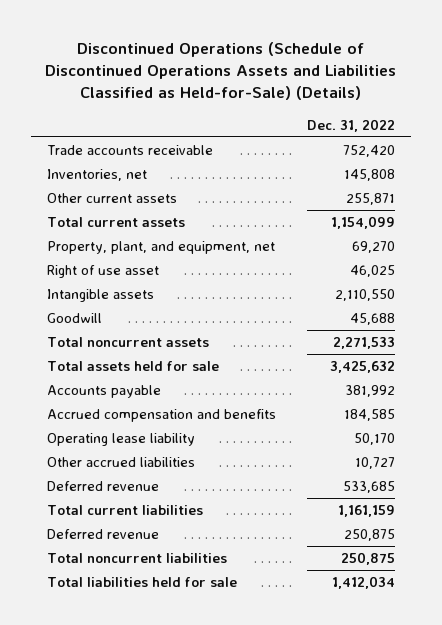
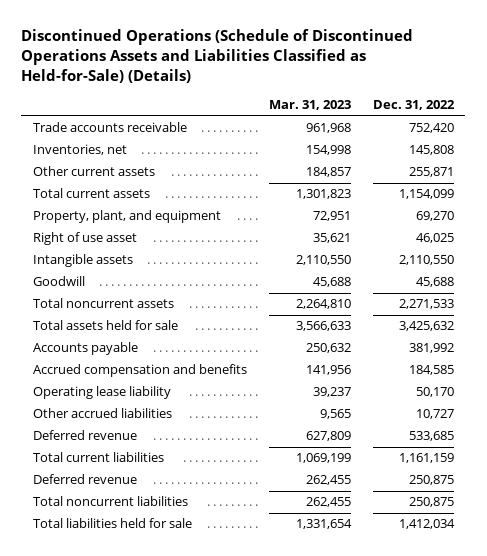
none -> [268,100,351,111] Mar. 31, 2023
[46,240,275,254] Property, plant, and equipment, net -> [32,210,221,224] Property, plant, and equipment

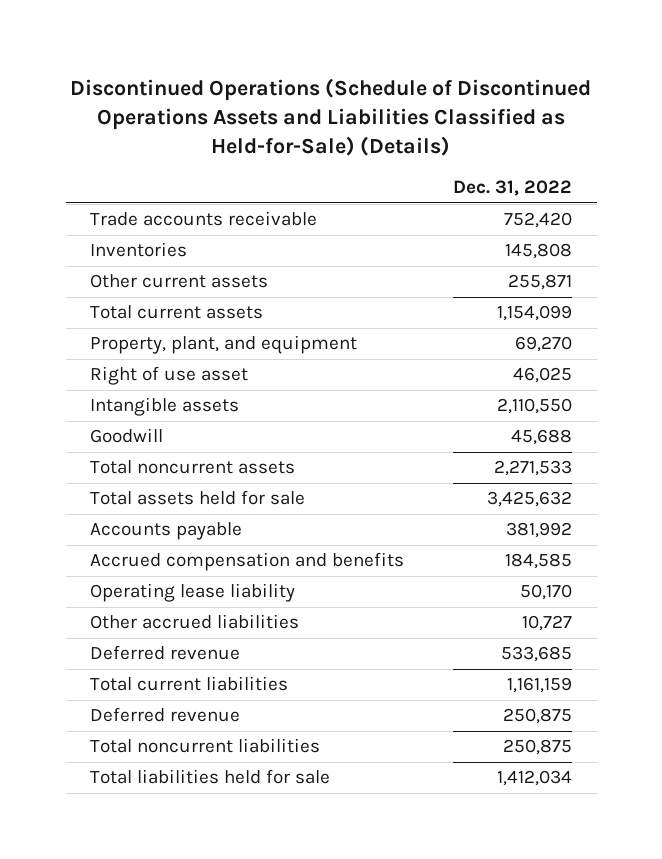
[268,100,351,111] Mar. 31, 2023 -> none
[32,144,127,156] Inventories, net -> [90,242,188,258] Inventories

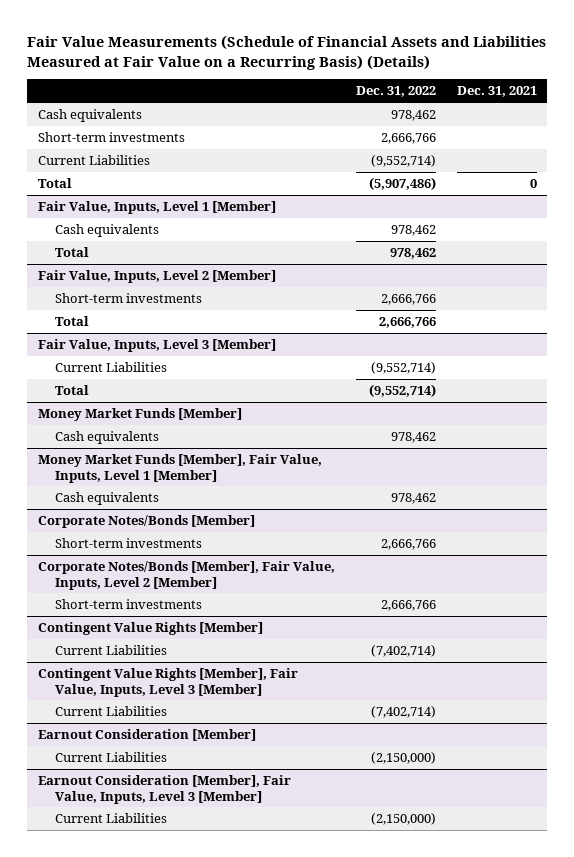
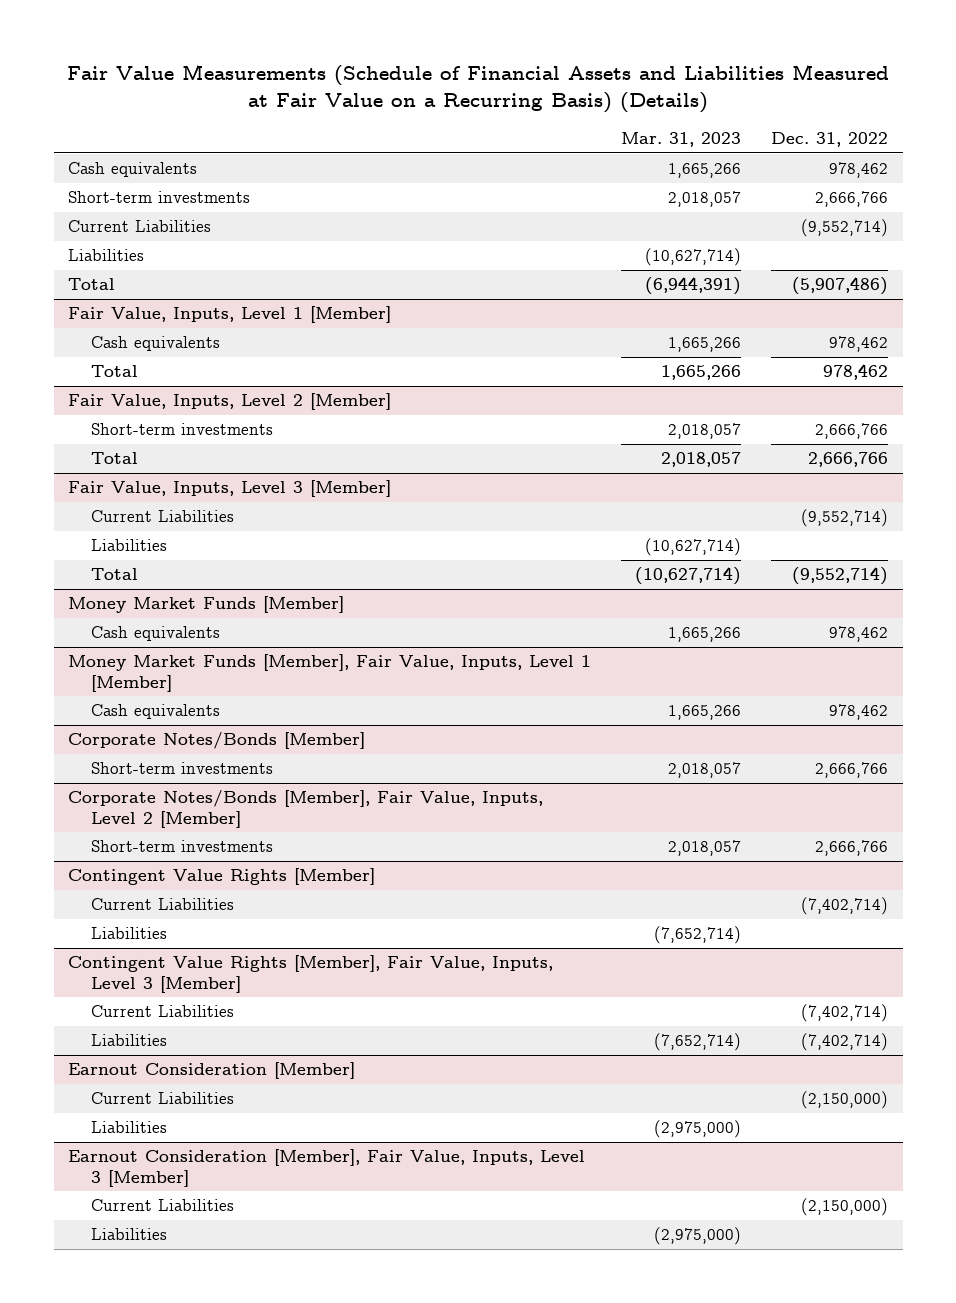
[456,86,537,98] Dec. 31, 2021 -> none
none -> [621,132,742,148] Mar. 31, 2023
none -> [68,249,145,262] Liabilities
none -> [90,539,167,552] Liabilities
none -> [90,927,167,940] Liabilities
none -> [90,1034,167,1047] Liabilities
none -> [90,1121,167,1134] Liabilities
none -> [90,1228,167,1241] Liabilities

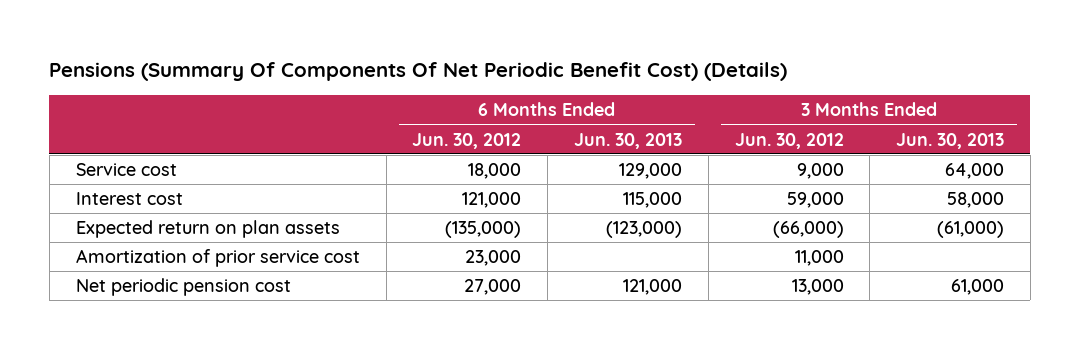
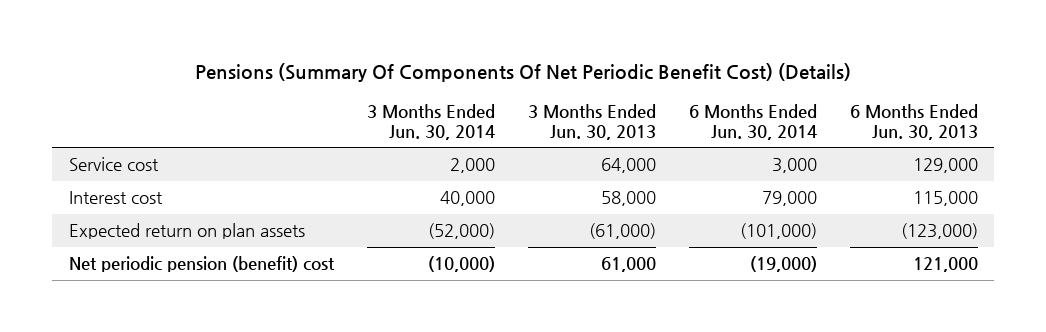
[412,132,522,149] Jun. 30, 2012 -> none
[734,132,844,149] Jun. 30, 2012 -> none
none -> [366,104,495,140] 3 Months Ended Jun. 30, 2014
none -> [688,104,817,140] 6 Months Ended Jun. 30, 2014
[75,249,360,268] Amortization of prior service cost -> none
[75,278,291,297] Net periodic pension cost -> [68,256,335,273] Net periodic pension (benefit) cost

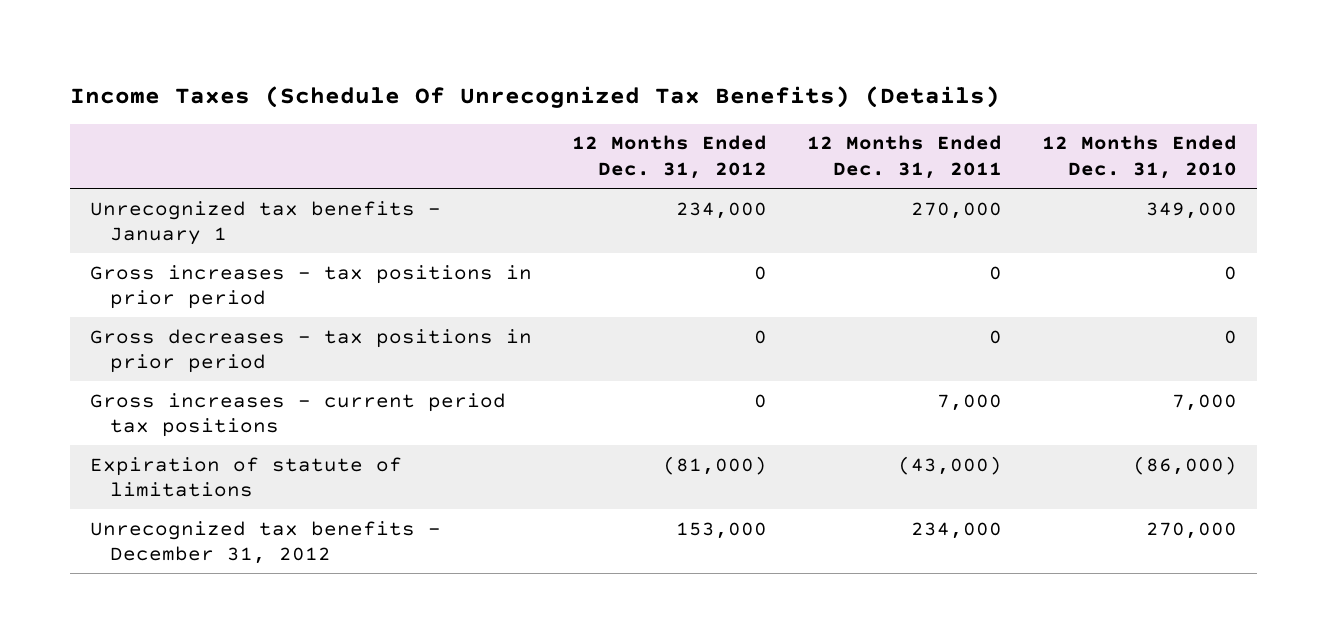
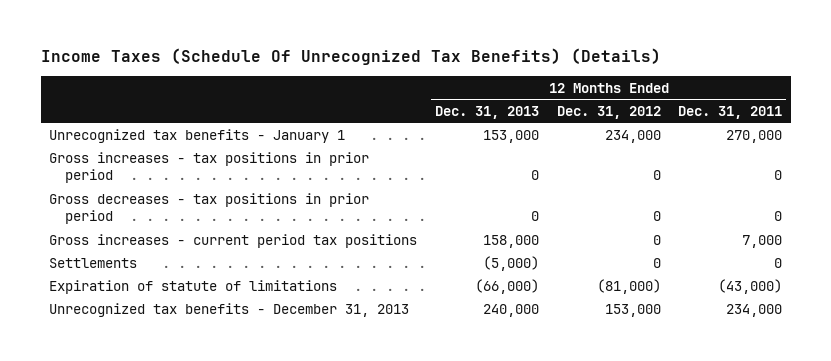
[1041,135,1237,179] 12 Months Ended Dec. 31, 2010 -> none
none -> [434,105,539,119] Dec. 31, 2013
none -> [49,257,138,268] Settlements
[89,520,441,565] Unrecognized tax benefits - December 31, 2012 -> [49,302,410,317] Unrecognized tax benefits - December 31, 2013

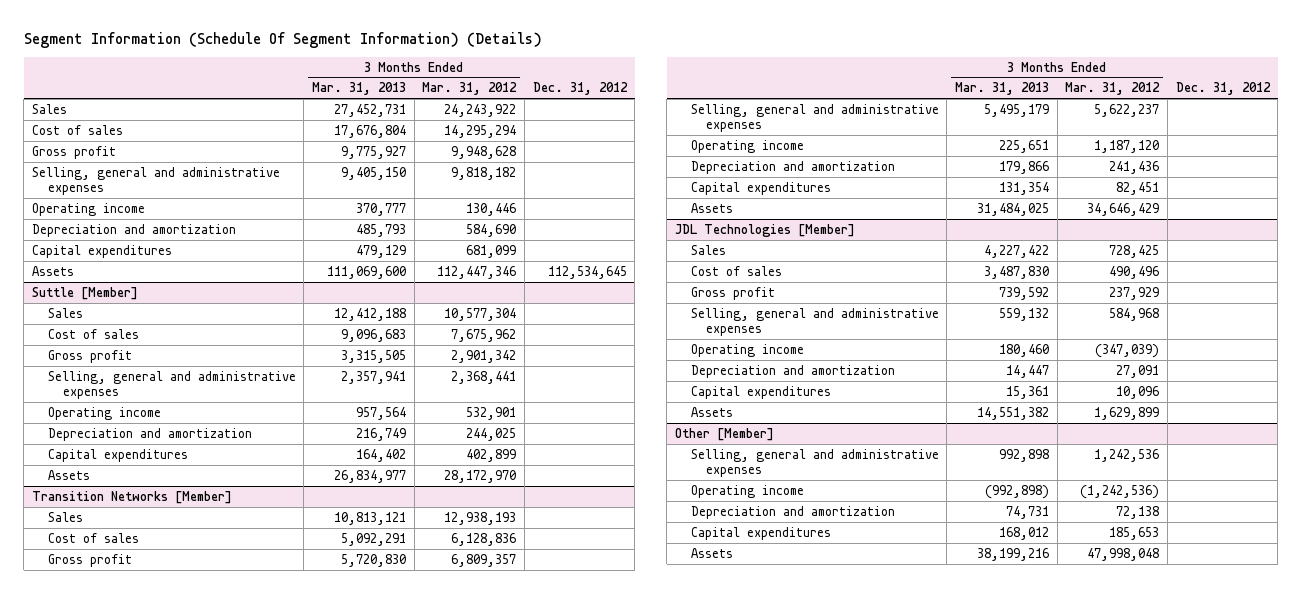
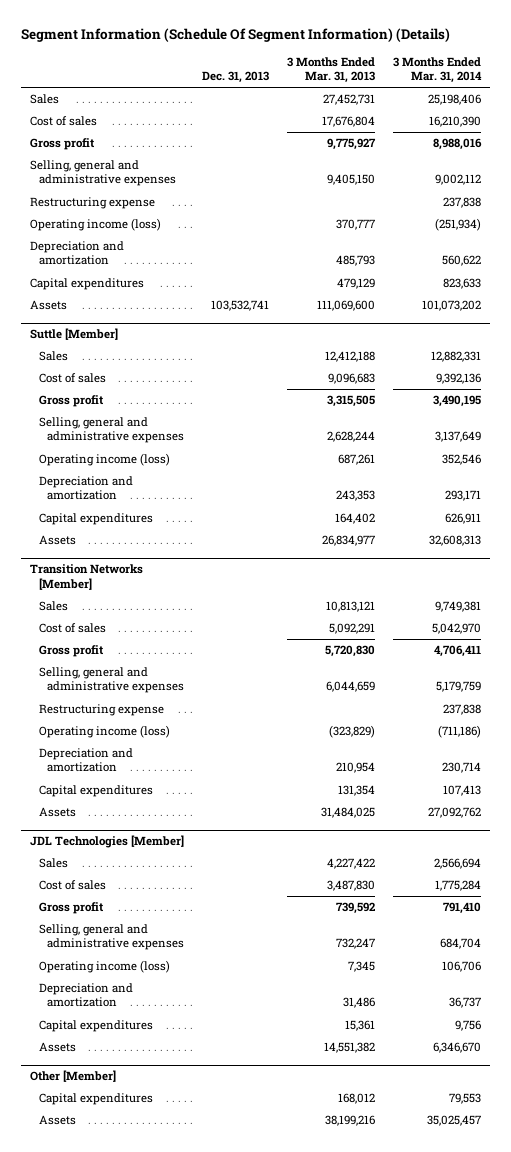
[422,82,518,96] Mar. 31, 2012 -> none
[532,82,628,96] Dec. 31, 2012 -> none
none -> [202,71,270,84] Dec. 31, 2013
none -> [392,57,482,84] 3 Months Ended Mar. 31, 2014
none -> [30,197,156,210] Restructuring expense
[32,202,146,216] Operating income -> [30,218,162,232] Operating income (loss)
[340,370,406,384] 2,357,941 -> [326,431,375,443] 2,628,244
[47,406,161,420] Operating income -> [38,453,170,467] Operating income (loss)
[355,406,406,420] 957,564 -> [337,454,375,466] 687,261
[355,427,406,441] 216,749 -> [335,490,375,502] 243,353
[984,103,1050,117] 5,495,179 -> [325,681,375,693] 6,044,659
none -> [38,704,164,717] Restructuring expense
[690,139,804,153] Operating income -> [38,725,170,739] Operating income (loss)
[999,139,1050,153] 225,651 -> [328,725,375,739] (323,829)
[999,160,1050,174] 179,866 -> [335,762,375,774] 210,954
[999,307,1050,321] 559,132 -> [335,938,375,950] 732,247
[690,343,804,357] Operating income -> [38,960,170,974] Operating income (loss)
[999,343,1050,357] 180,460 -> [347,961,375,973] 7,345
[1006,364,1050,378] 14,447 -> [342,997,375,1009] 31,486
[690,448,939,478] Selling, general and administrative expenses -> none
[690,484,804,498] Operating income -> none
[690,505,895,519] Depreciation and amortization -> none

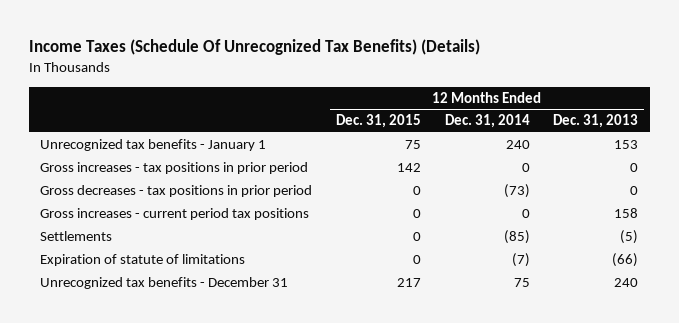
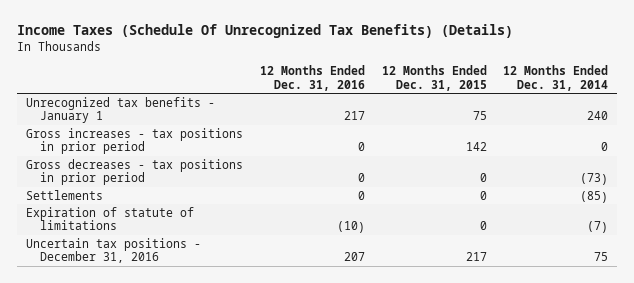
[553,114,639,129] Dec. 31, 2013 -> none
none -> [259,65,365,91] 12 Months Ended Dec. 31, 2016
[40,208,310,221] Gross increases - current period tax positions -> none
[40,277,289,290] Unrecognized tax benefits - December 31 -> [25,237,201,264] Uncertain tax positions - December 31, 2016

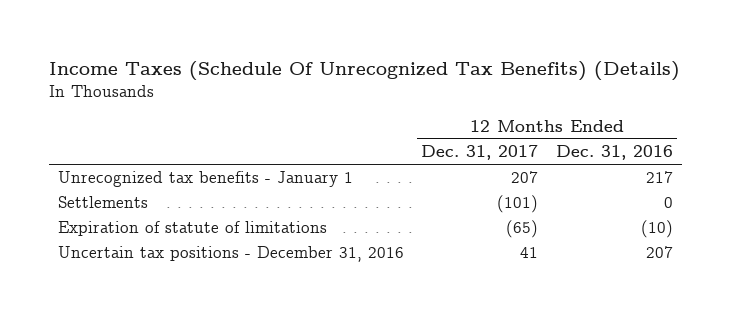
[381,65,487,91] 12 Months Ended Dec. 31, 2015 -> none
[503,65,609,91] 12 Months Ended Dec. 31, 2014 -> none
none -> [421,145,539,161] Dec. 31, 2017
[25,127,243,155] Gross increases - tax positions in prior period -> none
[25,158,243,186] Gross decreases - tax positions in prior period -> none

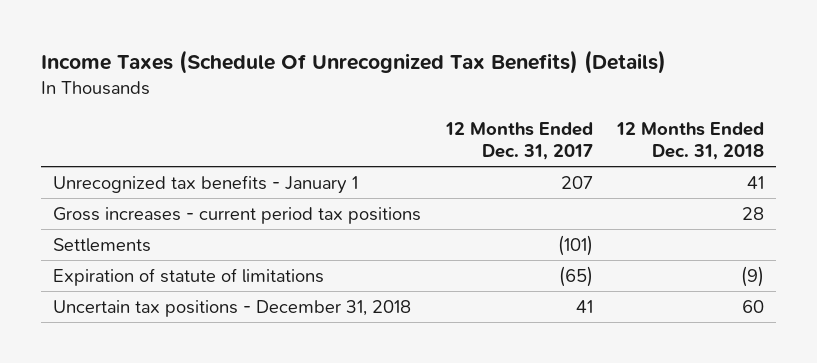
[555,145,673,161] Dec. 31, 2016 -> none
none -> [615,121,764,160] 12 Months Ended Dec. 31, 2018
none -> [53,206,422,224] Gross increases - current period tax positions
[57,246,404,263] Uncertain tax positions - December 31, 2016 -> [53,299,412,317] Uncertain tax positions - December 31, 2018

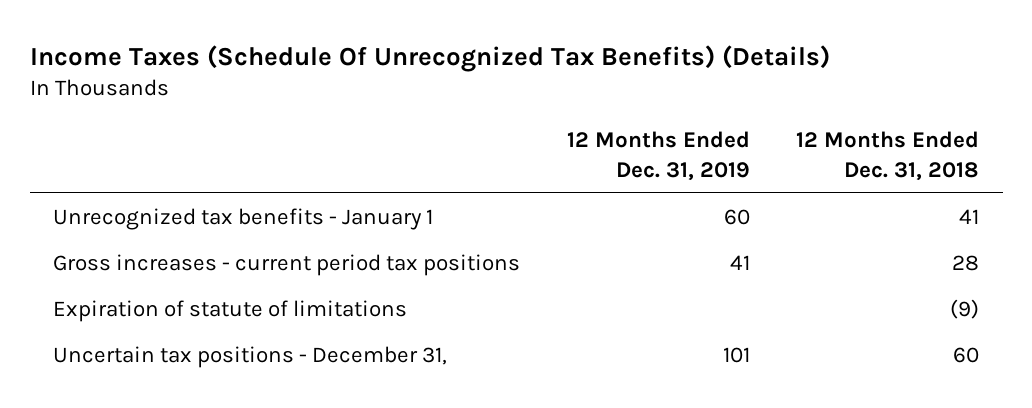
[444,121,593,160] 12 Months Ended Dec. 31, 2017 -> none
none -> [566,131,750,181] 12 Months Ended Dec. 31, 2019
[53,237,152,252] Settlements -> none
[53,299,412,317] Uncertain tax positions - December 31, 2018 -> [52,346,447,369] Uncertain tax positions - December 31,

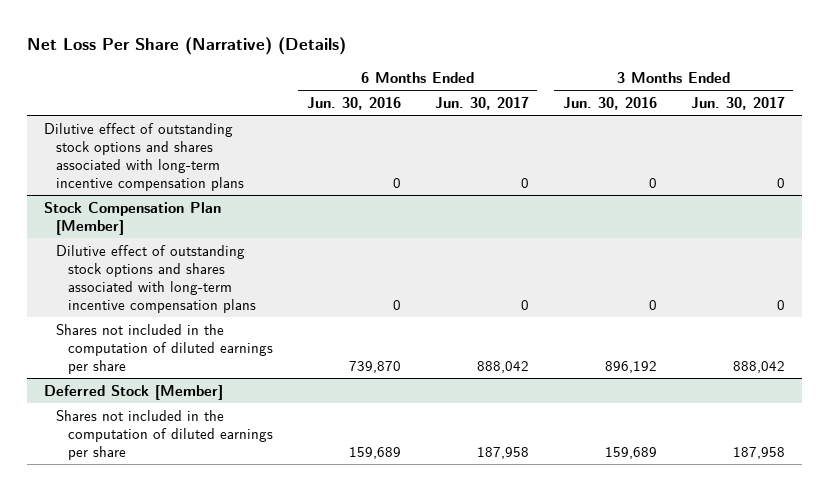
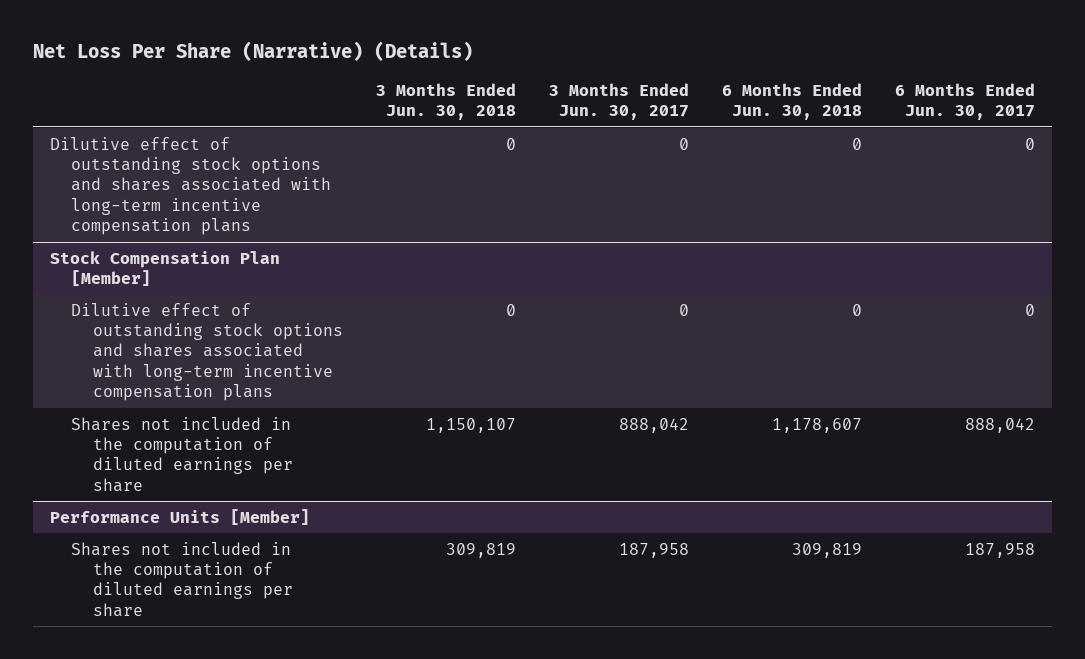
[306,97,401,111] Jun. 30, 2016 -> none
[562,97,657,111] Jun. 30, 2016 -> none
none -> [376,82,517,121] 3 Months Ended Jun. 30, 2018
none -> [722,82,863,121] 6 Months Ended Jun. 30, 2018
[44,384,224,400] Deferred Stock [Member] -> [49,508,310,525] Performance Units [Member]

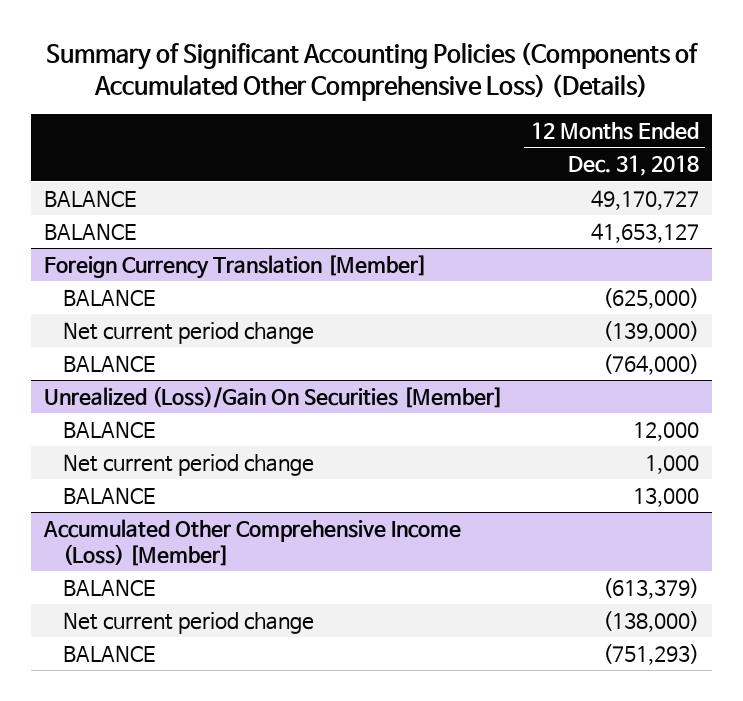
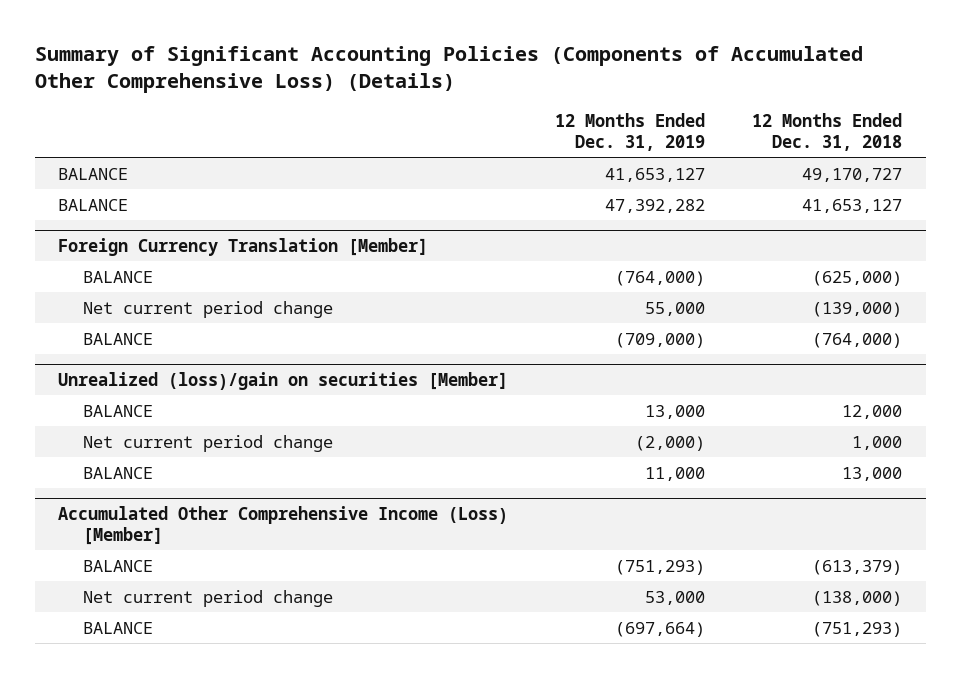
none -> [555,113,706,151] 12 Months Ended Dec. 31, 2019
[44,386,504,409] Unrealized (Loss)/Gain On Securities [Member] -> [58,372,509,391] Unrealized (loss)/gain on securities [Member]

